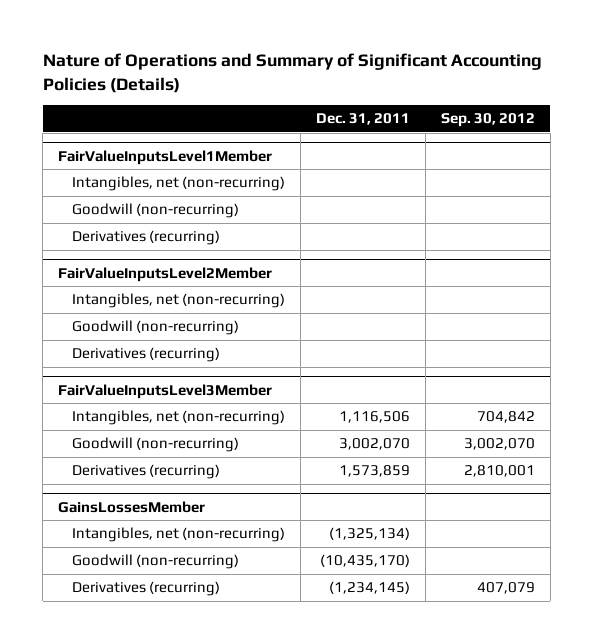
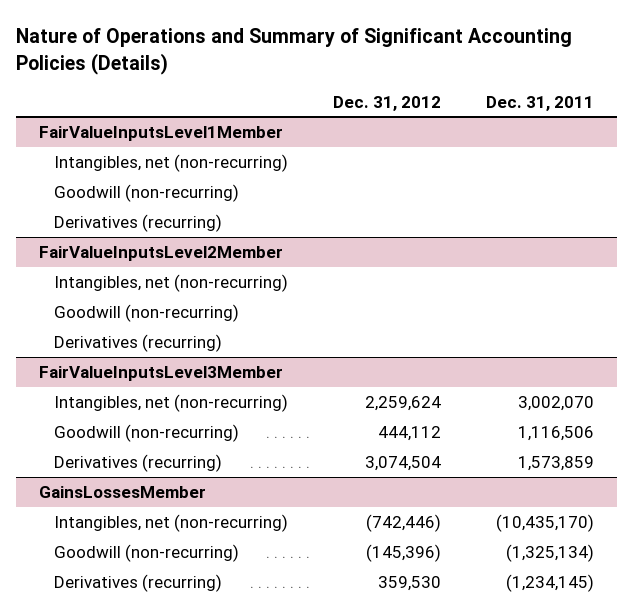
[440,113,535,128] Sep. 30, 2012 -> none
none -> [333,95,442,111] Dec. 31, 2012
[339,411,411,424] 1,116,506 -> [518,395,595,411] 3,002,070
[339,438,411,451] 3,002,070 -> [518,425,595,441] 1,116,506
[329,527,411,541] (1,325,134) -> [496,513,595,532] (10,435,170)
[320,554,411,568] (10,435,170) -> [506,543,595,562] (1,325,134)

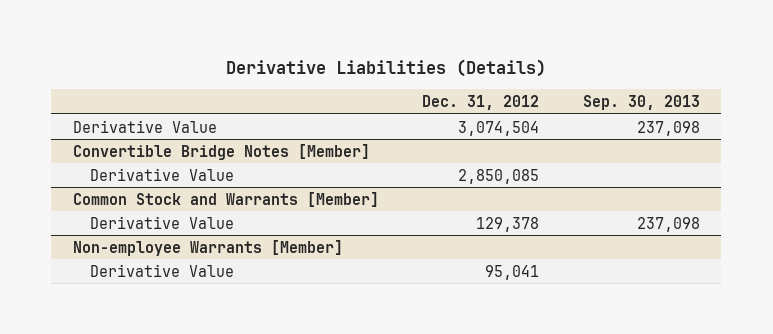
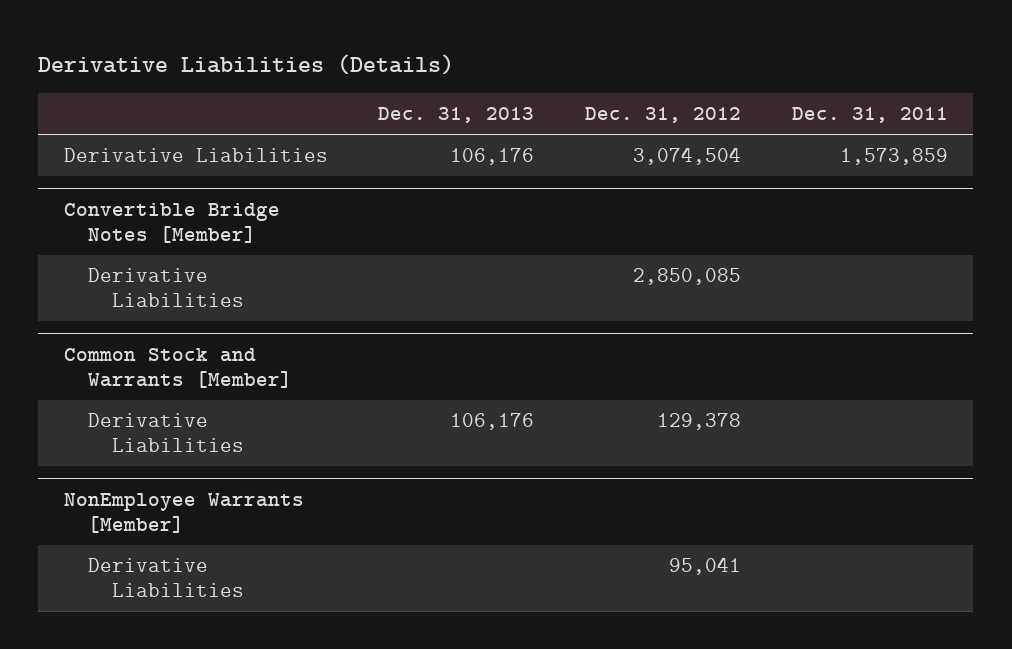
[582,94,700,110] Sep. 30, 2013 -> none
none -> [378,107,535,124] Dec. 31, 2013
none -> [791,107,948,124] Dec. 31, 2011
[72,119,217,133] Derivative Value -> [63,148,328,163] Derivative Liabilities
[89,167,234,181] Derivative Value -> [87,268,245,308] Derivative Liabilities
[72,239,343,256] Non-employee Warrants [Member] -> none
[89,215,234,229] Derivative Value -> [87,413,245,453] Derivative Liabilities
none -> [63,492,304,533] NonEmployee Warrants [Member]
[89,263,234,277] Derivative Value -> [87,558,245,598] Derivative Liabilities

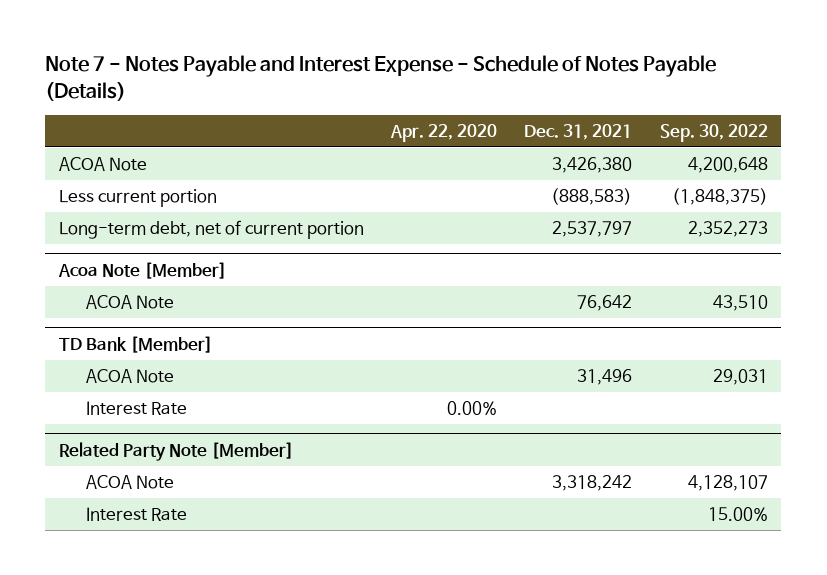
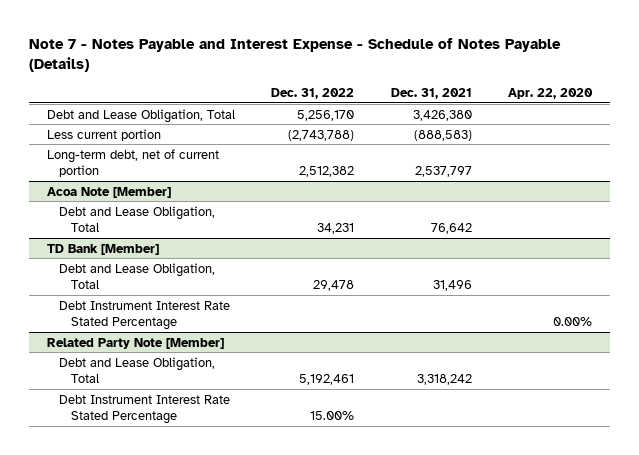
[659,123,768,142] Sep. 30, 2022 -> none
none -> [271,87,355,99] Dec. 31, 2022
[58,157,147,172] ACOA Note -> [47,108,236,123] Debt and Lease Obligation, Total
[85,295,174,310] ACOA Note -> [59,205,216,233] Debt and Lease Obligation, Total
[85,369,174,384] ACOA Note -> [59,262,216,290] Debt and Lease Obligation, Total
[85,401,187,416] Interest Rate -> [59,300,231,331] Debt Instrument Interest Rate Stated Percentage
[85,475,174,490] ACOA Note -> [59,356,216,384] Debt and Lease Obligation, Total
[85,507,187,522] Interest Rate -> [59,394,231,425] Debt Instrument Interest Rate Stated Percentage

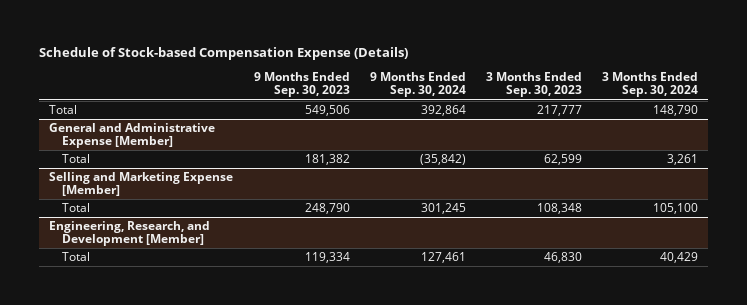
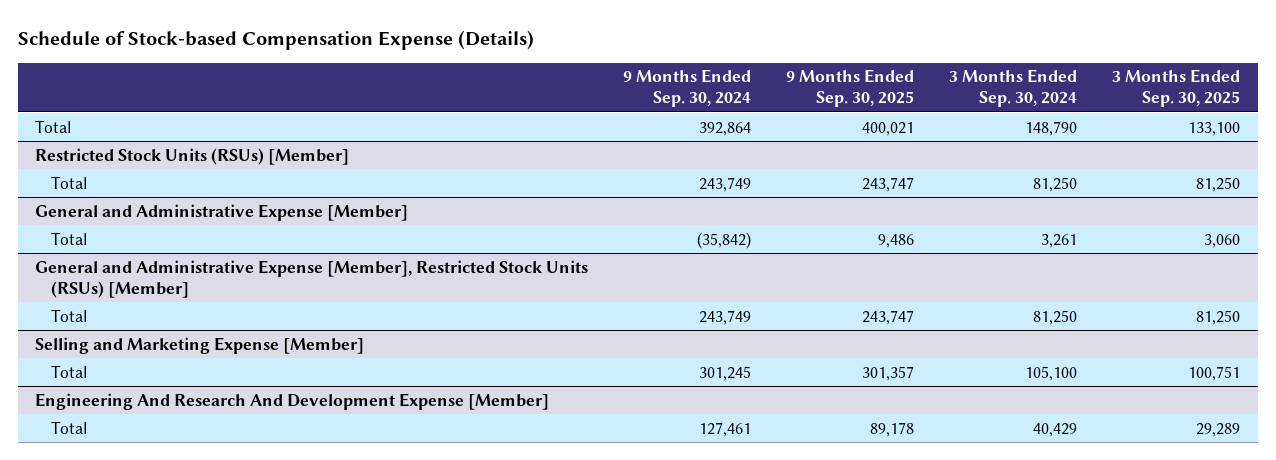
[253,72,350,98] 9 Months Ended Sep. 30, 2023 -> none
[485,72,582,98] 3 Months Ended Sep. 30, 2023 -> none
none -> [786,69,915,108] 9 Months Ended Sep. 30, 2025
none -> [1112,69,1241,108] 3 Months Ended Sep. 30, 2025
none -> [35,147,350,165] Restricted Stock Units (RSUs) [Member]
none -> [50,175,87,189] Total
none -> [35,259,589,298] General and Administrative Expense [Member], Restricted Stock Units (RSUs) [Member]
none -> [50,308,87,322] Total
[49,221,211,247] Engineering, Research, and Development [Member] -> [35,392,550,410] Engineering And Research And Development Expense [Member]

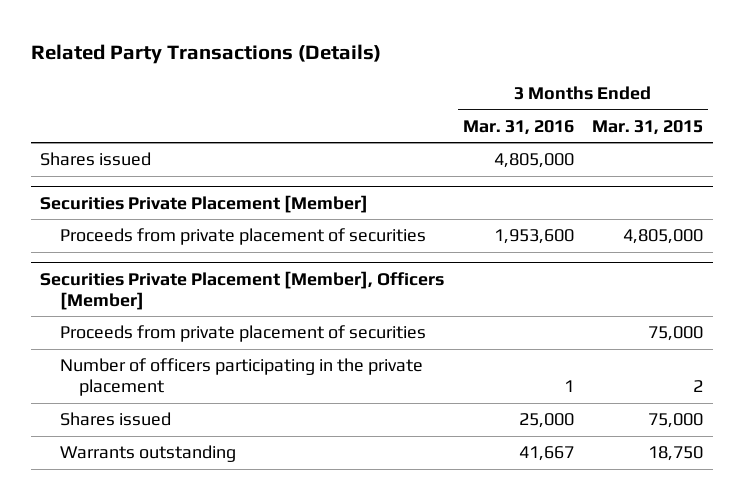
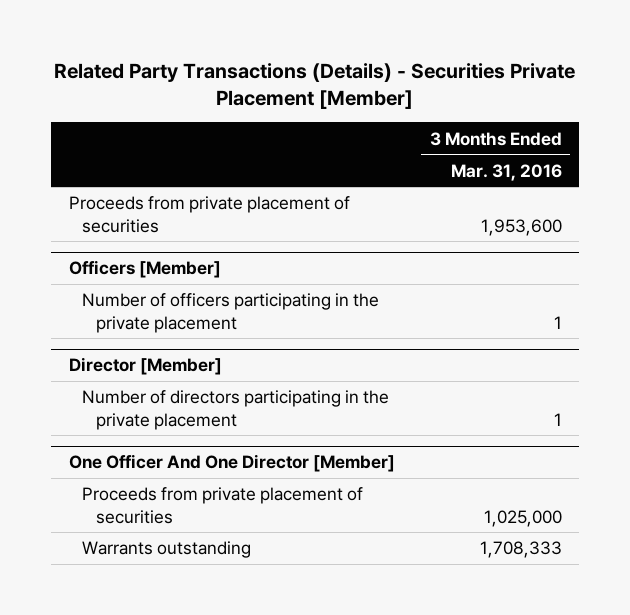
[31,43,382,64] Related Party Transactions (Details) -> [54,63,576,110] Related Party Transactions (Details) - Securities Private Placement [Member]
[592,119,704,135] Mar. 31, 2015 -> none
[40,152,152,167] Shares issued -> none
[40,194,369,213] Securities Private Placement [Member] -> none
[40,270,445,310] Securities Private Placement [Member], Officers [Member] -> none
[59,325,426,343] Proceeds from private placement of securities -> none
none -> [68,260,221,279] Officers [Member]
[59,412,171,427] Shares issued -> none
none -> [68,357,222,376] Director [Member]
none -> [82,390,390,430] Number of directors participating in the private placement
none -> [68,454,395,473] One Officer And One Director [Member]
none -> [82,487,364,524] Proceeds from private placement of securities
[518,446,574,462] 41,667 -> [479,541,562,559] 1,708,333

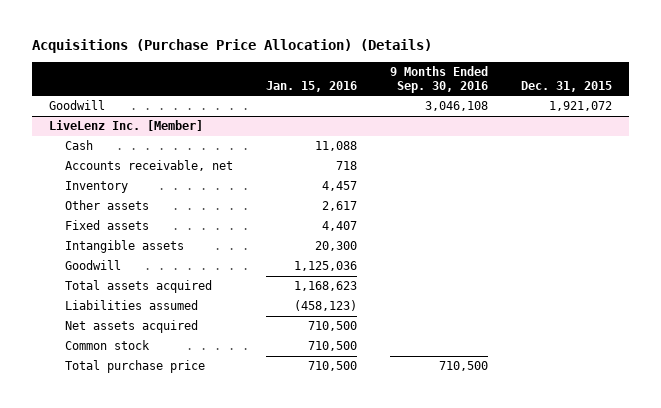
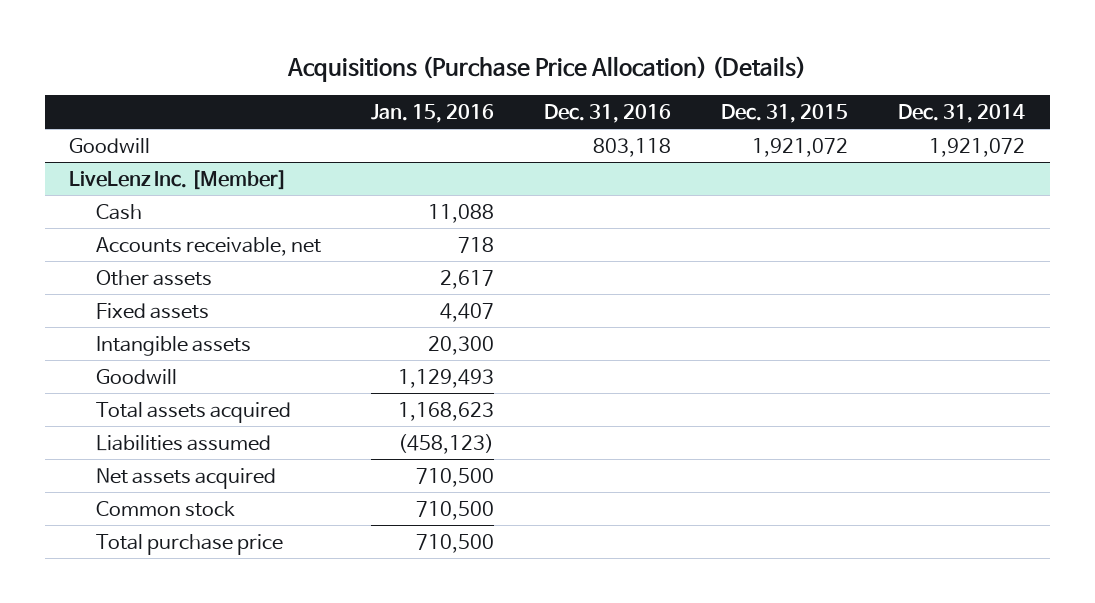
[389,65,488,93] 9 Months Ended Sep. 30, 2016 -> none
none -> [544,103,672,123] Dec. 31, 2016
none -> [898,103,1026,123] Dec. 31, 2014
[64,181,128,194] Inventory -> none
[293,261,357,272] 1,125,036 -> [398,368,495,388] 1,129,493

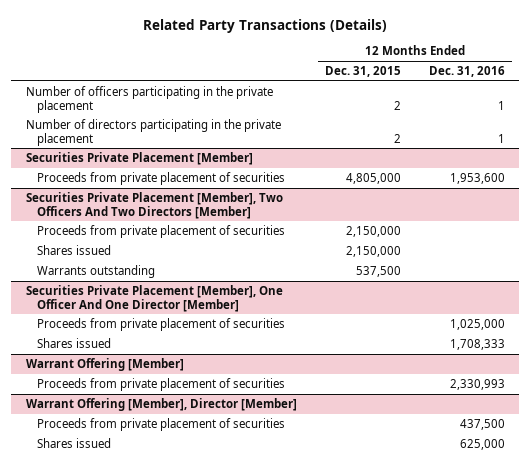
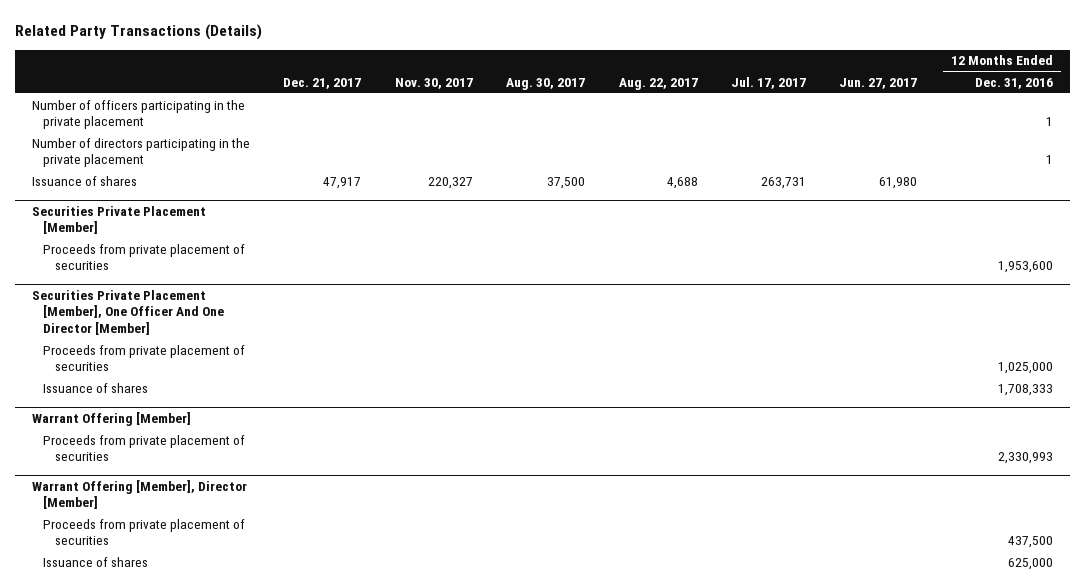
[324,66,401,78] Dec. 31, 2015 -> none
none -> [283,77,362,89] Dec. 21, 2017
none -> [394,77,473,89] Nov. 30, 2017
none -> [506,77,586,90] Aug. 30, 2017
none -> [618,77,698,90] Aug. 22, 2017
none -> [731,76,807,89] Jul. 17, 2017
none -> [839,77,918,89] Jun. 27, 2017
none -> [31,175,137,186] Issuance of shares
[25,192,283,219] Securities Private Placement [Member], Two Officers And Two Directors [Member] -> none
[37,225,286,239] Proceeds from private placement of securities -> none
[37,245,112,256] Shares issued -> none
[37,265,156,279] Warrants outstanding -> none
[37,338,112,349] Shares issued -> [43,382,149,393] Issuance of shares
[37,438,112,449] Shares issued -> [43,556,149,567] Issuance of shares

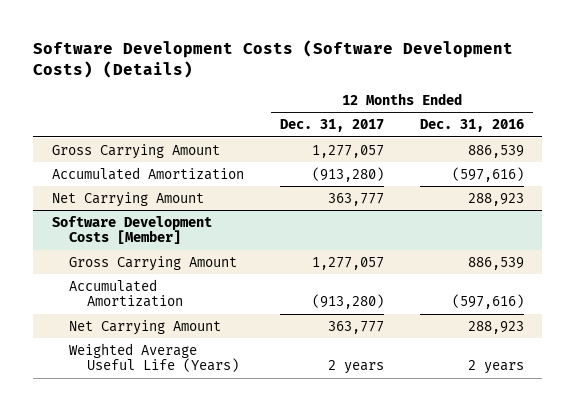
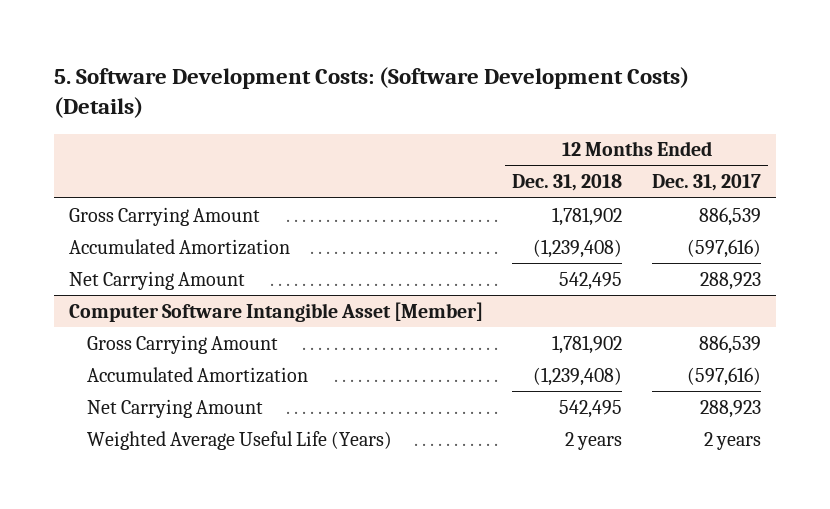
[33,40,514,78] Software Development Costs (Software Development Costs) (Details) -> [53,67,689,119] 5. Software Development Costs: (Software Development Costs) (Details)
[419,119,524,133] Dec. 31, 2016 -> none
none -> [512,174,623,192] Dec. 31, 2018
[311,144,384,158] 1,277,057 -> [699,206,762,226] 886,539
[311,166,384,182] (913,280) -> [687,238,762,258] (597,616)
[327,192,384,206] 363,777 -> [700,271,762,290] 288,923
[51,215,212,245] Software Development Costs [Member] -> [68,301,483,322] Computer Software Intangible Asset [Member]
[311,256,384,270] 1,277,057 -> [699,334,762,354] 886,539
[311,294,384,310] (913,280) -> [687,366,762,386] (597,616)
[327,320,384,334] 363,777 -> [700,399,762,418] 288,923

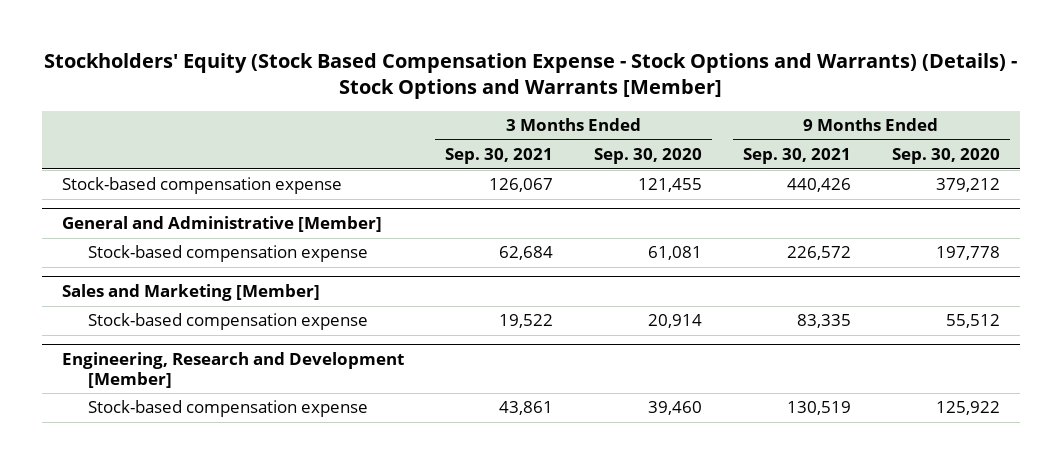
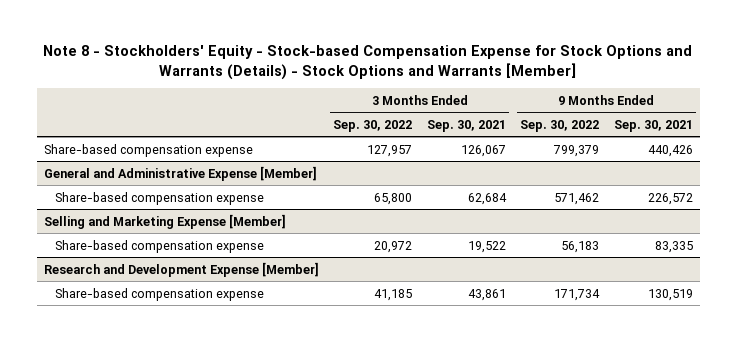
[44,52,1018,99] Stockholders' Equity (Stock Based Compensation Expense - Stock Options and Warrants) (Details) - Stock Options and Warrants [Member] -> [43,45,693,80] Note 8 - Stockholders' Equity - Stock-based Compensation Expense for Stock Options and Warrants (Details) - Stock Options and Warrants [Member]
[594,148,703,165] Sep. 30, 2020 -> none
[891,148,1000,165] Sep. 30, 2020 -> none
none -> [333,119,413,132] Sep. 30, 2022
none -> [520,119,600,132] Sep. 30, 2022
[62,177,343,195] Stock-based compensation expense -> [43,143,253,157] Share-based compensation expense
[62,216,383,233] General and Administrative [Member] -> [43,165,317,181] General and Administrative Expense [Member]
[88,245,369,263] Stock-based compensation expense -> [54,191,264,205] Share-based compensation expense
[62,284,321,302] Sales and Marketing [Member] -> [43,213,286,229] Selling and Marketing Expense [Member]
[88,313,369,331] Stock-based compensation expense -> [54,239,264,253] Share-based compensation expense
[62,352,405,388] Engineering, Research and Development [Member] -> [43,261,319,277] Research and Development Expense [Member]
[88,400,369,418] Stock-based compensation expense -> [54,287,264,301] Share-based compensation expense

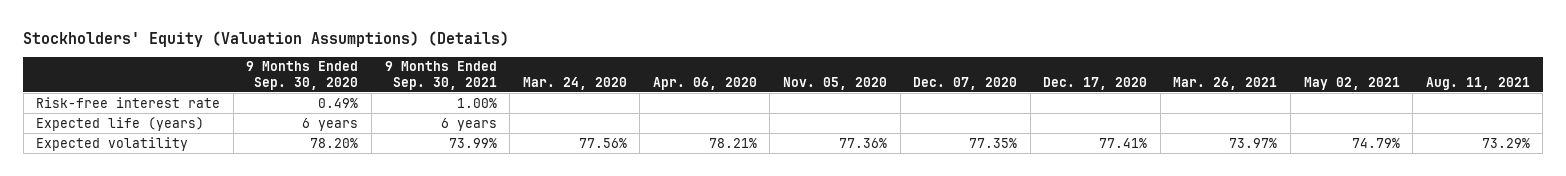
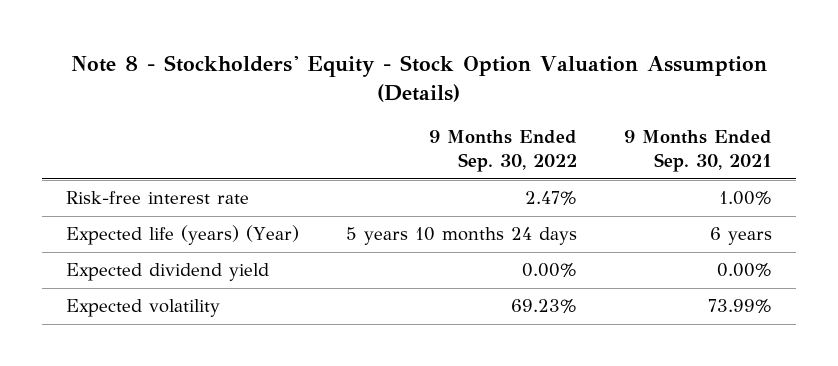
[23,30,510,47] Stockholders' Equity (Valuation Assumptions) (Details) -> [70,55,767,103] Note 8 - Stockholders' Equity - Stock Option Valuation Assumption (Details)
[246,61,359,90] 9 Months Ended Sep. 30, 2020 -> none
[522,76,627,90] Mar. 24, 2020 -> none
[652,76,757,90] Apr. 06, 2020 -> none
[782,76,887,90] Nov. 05, 2020 -> none
[913,76,1018,90] Dec. 07, 2020 -> none
[1043,76,1148,90] Dec. 17, 2020 -> none
[1173,76,1278,90] Mar. 26, 2021 -> none
[1303,76,1400,90] May 02, 2021 -> none
[1425,76,1530,90] Aug. 11, 2021 -> none
none -> [428,130,577,173] 9 Months Ended Sep. 30, 2022
[36,116,205,131] Expected life (years) -> [65,225,299,246] Expected life (years) (Year)
none -> [65,263,269,282] Expected dividend yield

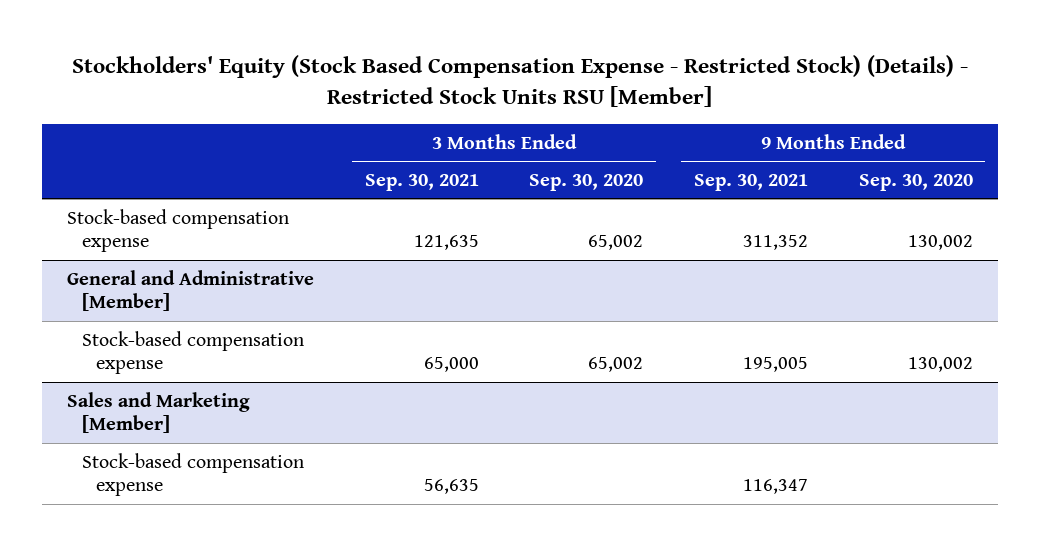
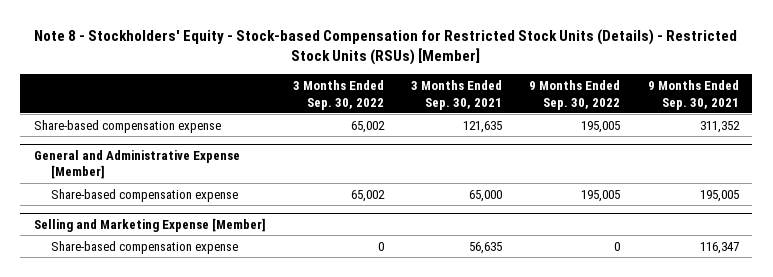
[71,55,968,108] Stockholders' Equity (Stock Based Compensation Expense - Restricted Stock) (Details) - Restricted Stock Units RSU [Member] -> [34,28,738,66] Note 8 - Stockholders' Equity - Stock-based Compensation for Restricted Stock Units (Details) - Restricted Stock Units (RSUs) [Member]
[529,173,644,191] Sep. 30, 2020 -> none
[858,173,973,191] Sep. 30, 2020 -> none
none -> [293,79,385,110] 3 Months Ended Sep. 30, 2022
none -> [529,79,621,110] 9 Months Ended Sep. 30, 2022
[67,208,290,253] Stock-based compensation expense -> [34,119,222,133] Share-based compensation expense
[67,269,315,312] General and Administrative [Member] -> [34,149,241,180] General and Administrative Expense [Member]
[81,330,304,375] Stock-based compensation expense -> [51,188,239,202] Share-based compensation expense
[67,391,251,434] Sales and Marketing [Member] -> [34,217,267,232] Selling and Marketing Expense [Member]
[81,452,304,497] Stock-based compensation expense -> [51,240,239,254] Share-based compensation expense

